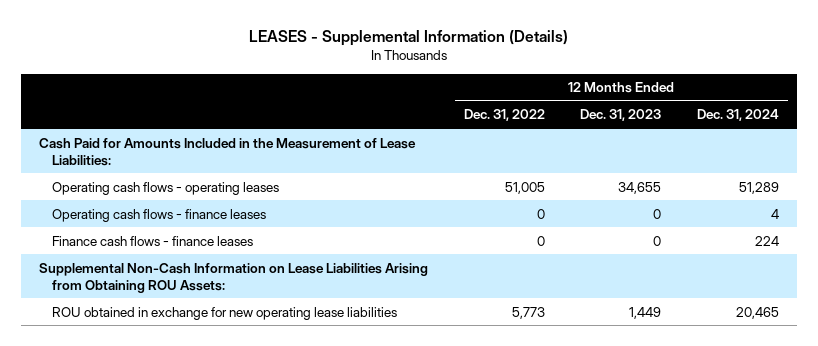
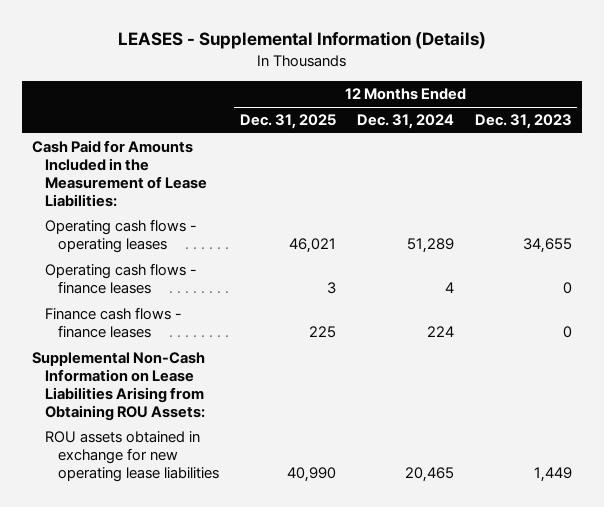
[463,109,545,122] Dec. 31, 2022 -> none
none -> [239,114,336,130] Dec. 31, 2025
[51,306,397,320] ROU obtained in exchange for new operating lease liabilities -> [44,431,219,482] ROU assets obtained in exchange for new operating lease liabilities

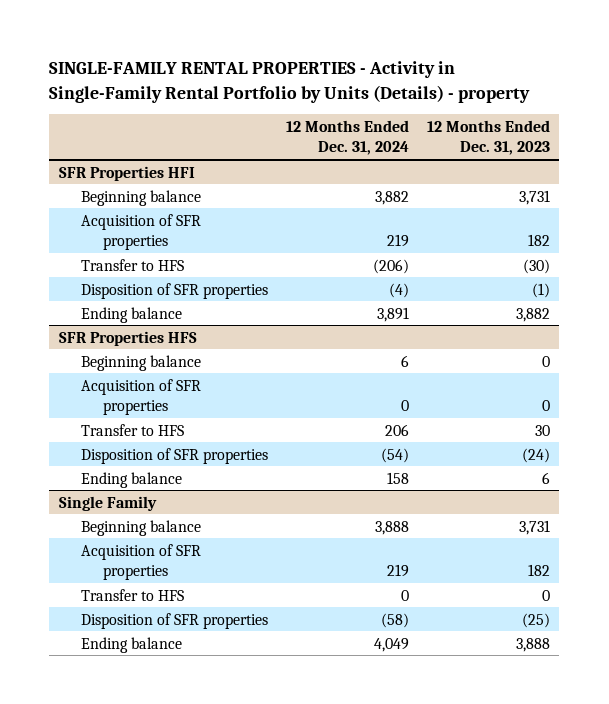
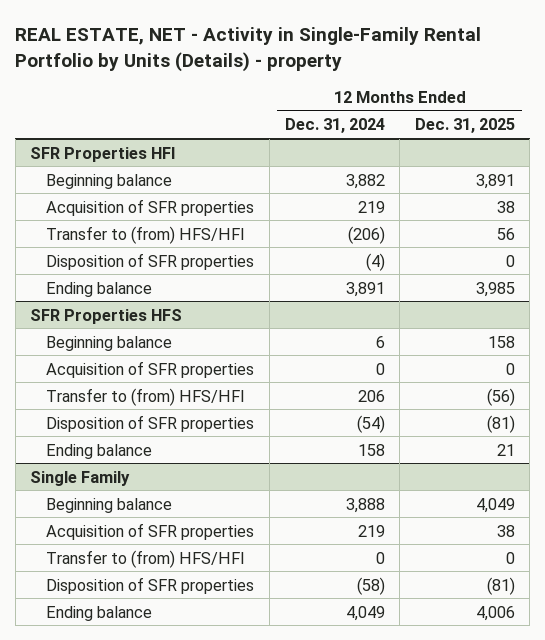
[49,60,531,103] SINGLE-FAMILY RENTAL PROPERTIES - Activity in Single-Family Rental Portfolio by Units (Details) - property -> [15,27,482,72] REAL ESTATE, NET - Activity in Single-Family Rental Portfolio by Units (Details) - property
[427,120,551,156] 12 Months Ended Dec. 31, 2023 -> none
none -> [414,118,515,134] Dec. 31, 2025
[80,258,184,271] Transfer to HFS -> [46,225,246,244] Transfer to (from) HFS/HFI
[80,423,184,436] Transfer to HFS -> [46,387,246,406] Transfer to (from) HFS/HFI
[80,588,184,601] Transfer to HFS -> [46,549,246,568] Transfer to (from) HFS/HFI

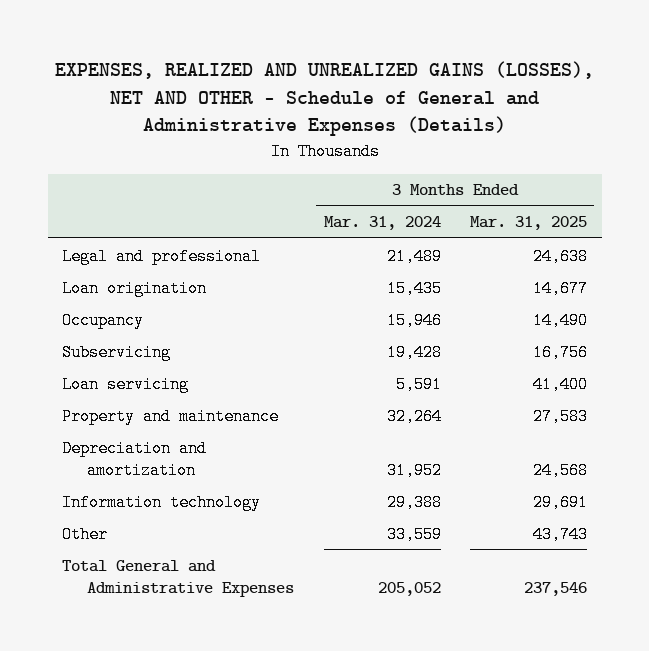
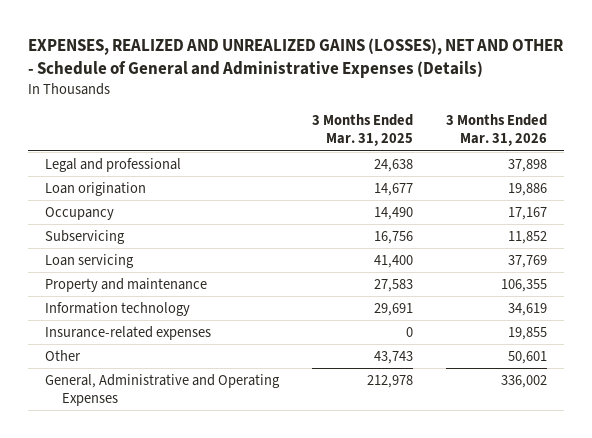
[323,216,441,231] Mar. 31, 2024 -> none
none -> [446,114,548,147] 3 Months Ended Mar. 31, 2026
[62,439,208,479] Depreciation and amortization -> none
none -> [44,326,211,341] Insurance-related expenses
[62,559,295,597] Total General and Administrative Expenses -> [44,374,280,407] General, Administrative and Operating Expenses
[524,581,588,596] 237,546 -> [366,375,413,389] 212,978

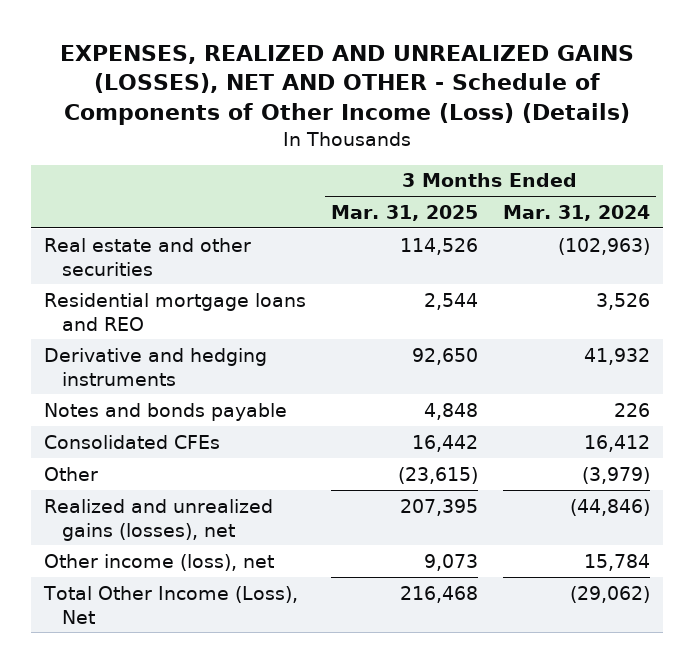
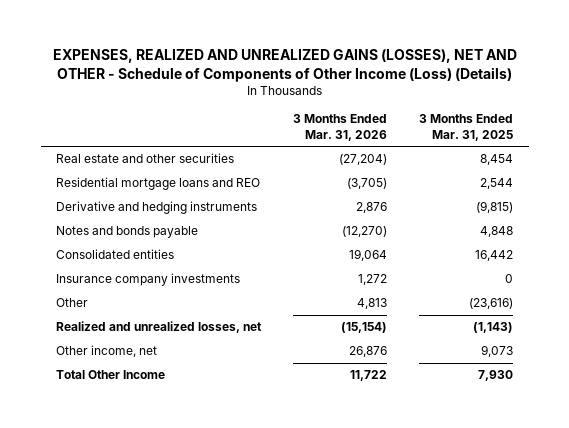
[503,205,651,222] Mar. 31, 2024 -> none
none -> [293,114,388,141] 3 Months Ended Mar. 31, 2026
[399,237,478,255] 114,526 -> [479,154,513,166] 8,454
[411,347,478,365] 92,650 -> [475,201,513,214] (9,815)
[43,434,220,449] Consolidated CFEs -> [56,249,175,260] Consolidated entities
none -> [56,273,241,287] Insurance company investments
[397,466,478,484] (23,615) -> [468,298,513,310] (23,616)
[43,498,273,541] Realized and unrealized gains (losses), net -> [56,321,263,334] Realized and unrealized losses, net
[399,498,478,516] 207,395 -> [472,322,513,334] (1,143)
[43,553,274,571] Other income (loss), net -> [56,345,158,358] Other income, net
[42,585,298,624] Total Other Income (Loss), Net -> [56,370,166,380] Total Other Income
[399,585,478,603] 216,468 -> [477,370,513,382] 7,930

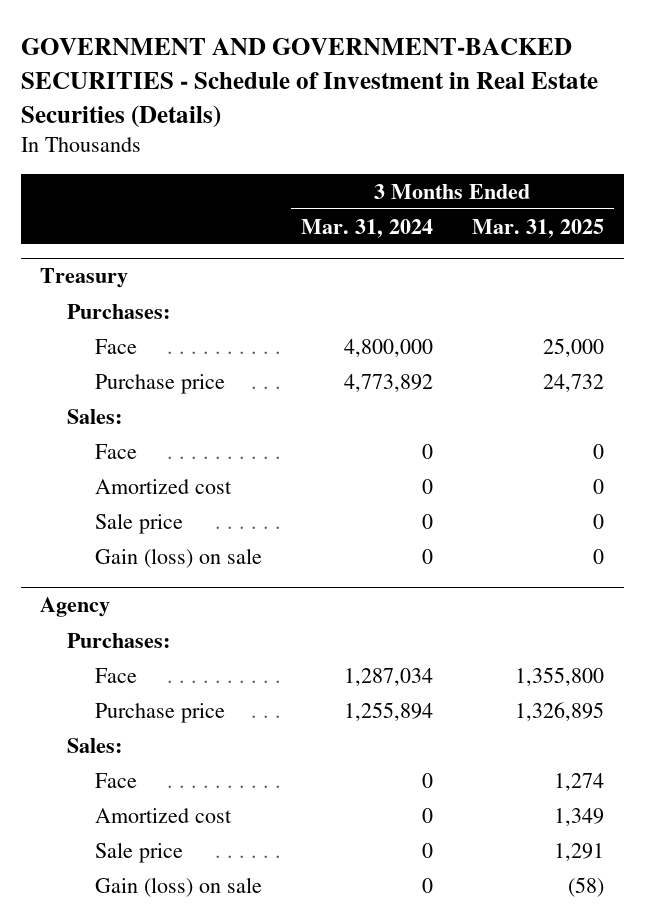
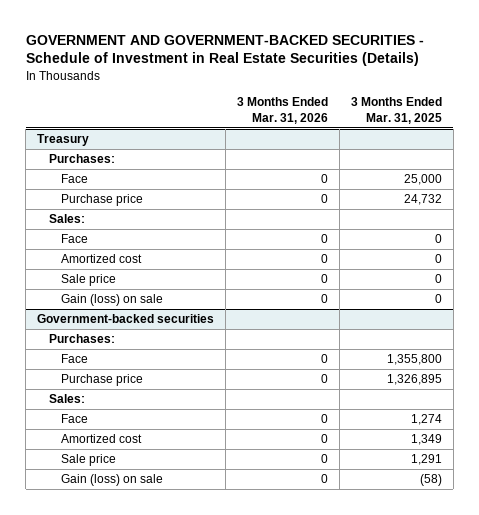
[300,218,433,238] Mar. 31, 2024 -> none
none -> [237,97,329,124] 3 Months Ended Mar. 31, 2026
[40,597,111,618] Agency -> [37,314,215,324] Government-backed securities

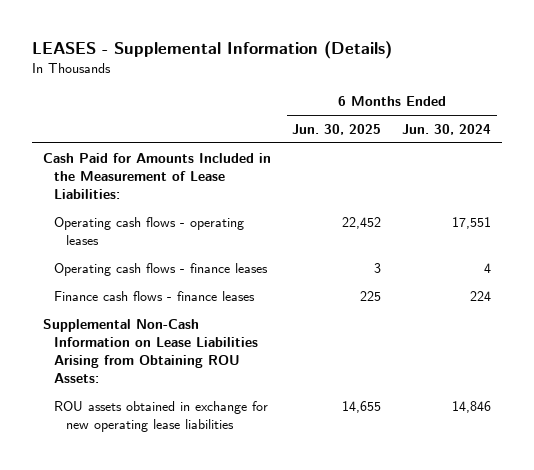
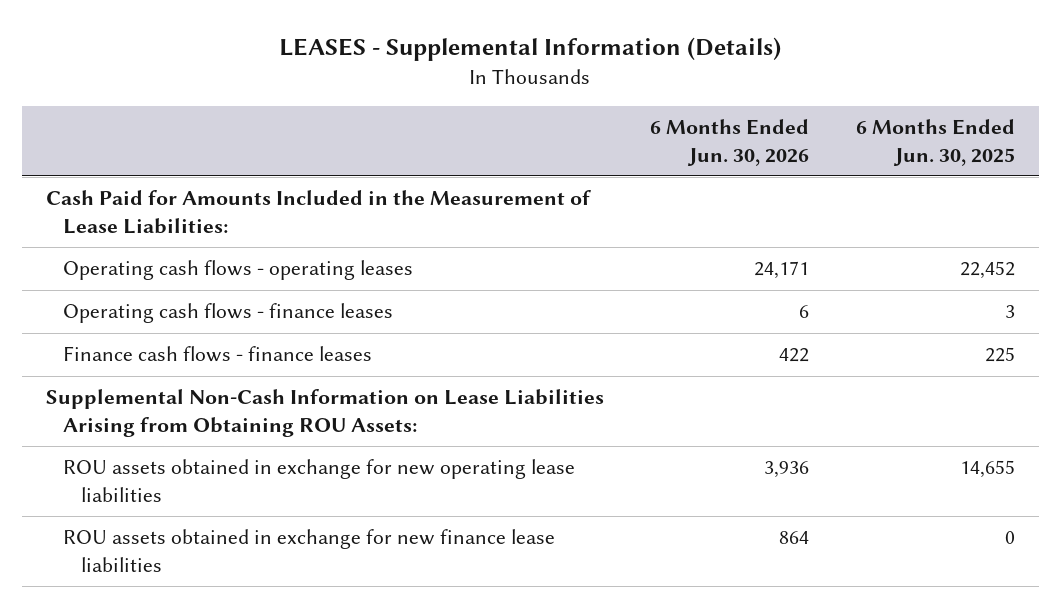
[402,124,492,136] Jun. 30, 2024 -> none
none -> [650,118,810,166] 6 Months Ended Jun. 30, 2026
none -> [63,529,556,572] ROU assets obtained in exchange for new finance lease liabilities

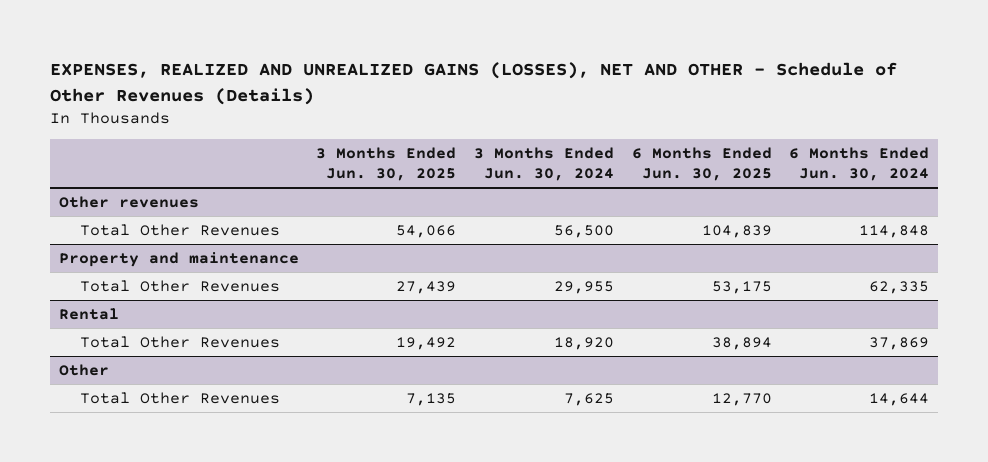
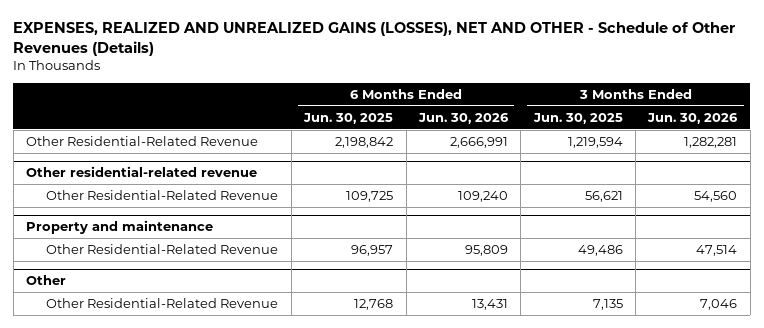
[474,147,615,182] 3 Months Ended Jun. 30, 2024 -> none
[789,147,930,182] 6 Months Ended Jun. 30, 2024 -> none
none -> [417,112,509,124] Jun. 30, 2026
none -> [647,112,739,124] Jun. 30, 2026
[79,223,280,236] Total Other Revenues -> none
none -> [26,135,259,146] Other Residential-Related Revenue
[58,195,199,208] Other revenues -> [26,165,258,177] Other residential-related revenue
none -> [46,189,279,200] Other Residential-Related Revenue
[79,279,280,292] Total Other Revenues -> none
[58,307,119,320] Rental -> none
[79,335,280,348] Total Other Revenues -> none
none -> [46,243,279,254] Other Residential-Related Revenue
[79,391,280,404] Total Other Revenues -> none
none -> [46,297,279,308] Other Residential-Related Revenue

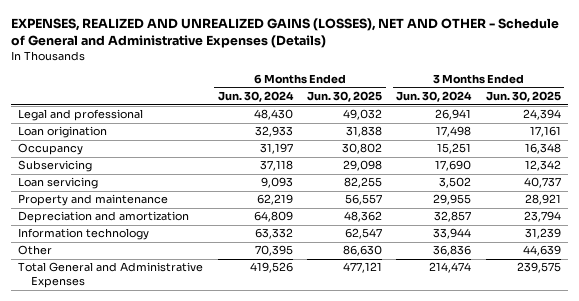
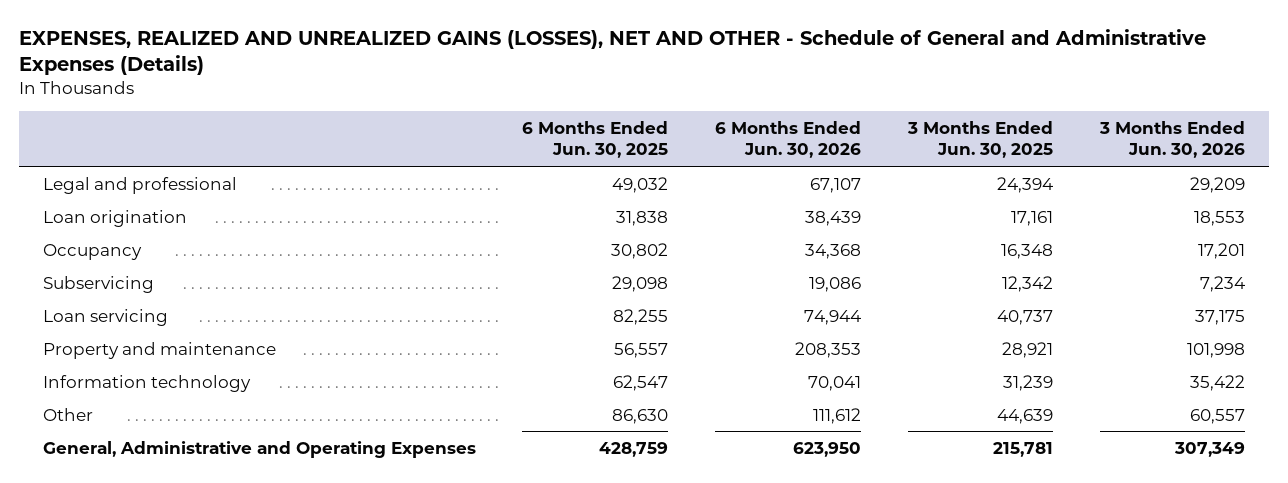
[217,91,294,103] Jun. 30, 2024 -> none
[396,91,473,103] Jun. 30, 2024 -> none
none -> [715,120,862,159] 6 Months Ended Jun. 30, 2026
none -> [1099,120,1246,159] 3 Months Ended Jun. 30, 2026
[18,211,190,224] Depreciation and amortization -> none
[18,262,204,289] Total General and Administrative Expenses -> [42,440,476,458] General, Administrative and Operating Expenses
[343,262,383,274] 477,121 -> [599,441,669,457] 428,759
[516,262,561,274] 239,575 -> [993,441,1054,457] 215,781

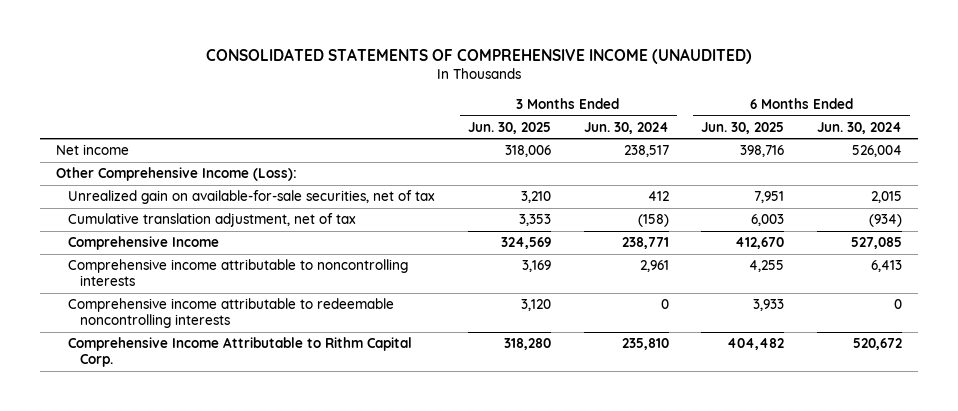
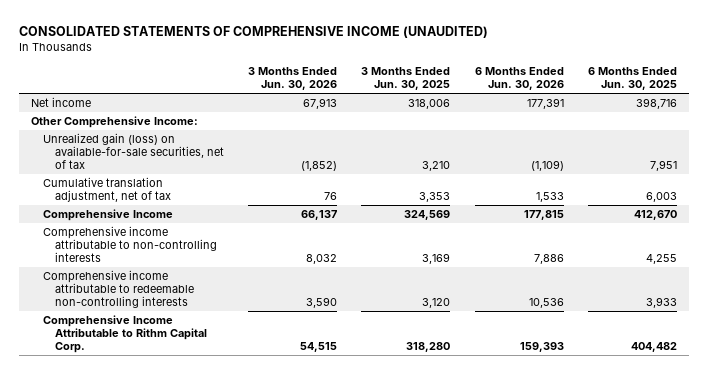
[583,121,669,134] Jun. 30, 2024 -> none
[817,121,903,134] Jun. 30, 2024 -> none
none -> [248,67,338,91] 3 Months Ended Jun. 30, 2026
none -> [474,67,564,91] 6 Months Ended Jun. 30, 2026
[56,167,298,182] Other Comprehensive Income (Loss): -> [31,116,199,129] Other Comprehensive Income:
[68,190,436,205] Unrealized gain on available-for-sale securities, net of tax -> [43,133,225,170] Unrealized gain (loss) on available-for-sale securities, net of tax
[68,259,409,286] Comprehensive income attributable to noncontrolling interests -> [43,226,218,263] Comprehensive income attributable to non-controlling interests
[68,298,395,328] Comprehensive income attributable to redeemable noncontrolling interests -> [43,270,195,309] Comprehensive income attributable to redeemable non-controlling interests

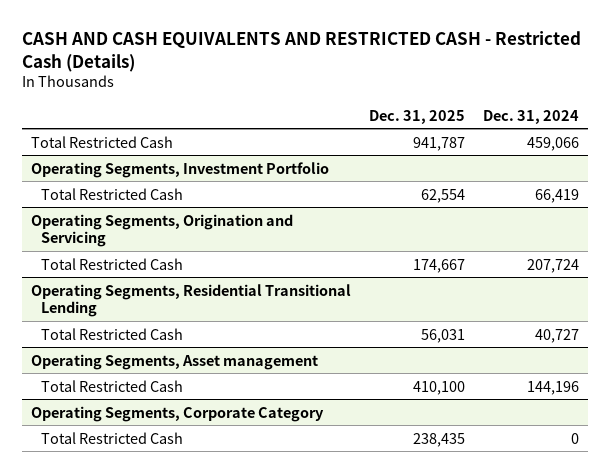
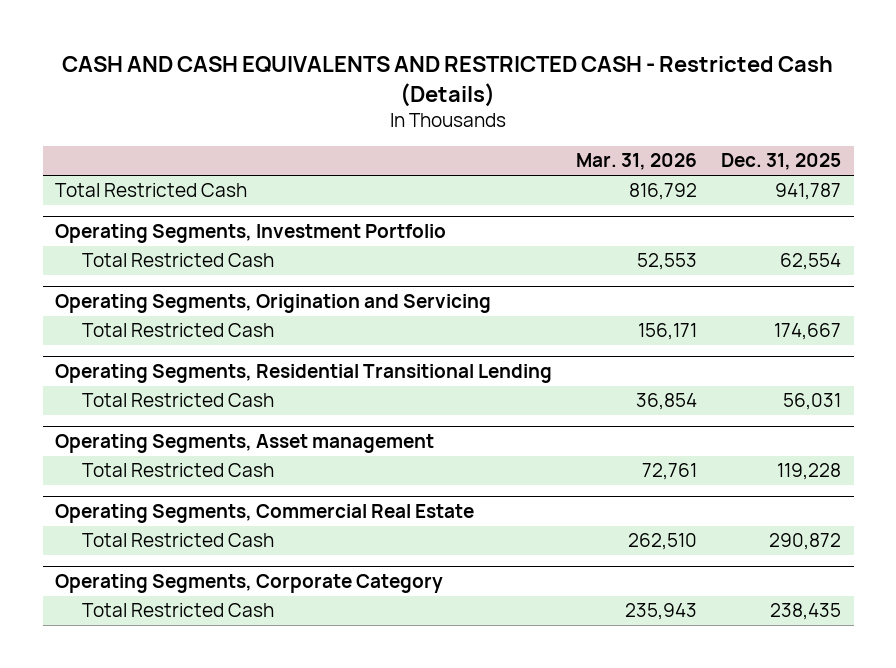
[483,109,580,124] Dec. 31, 2024 -> none
none -> [576,153,698,171] Mar. 31, 2026
[413,380,466,395] 410,100 -> [777,463,842,481] 119,228
none -> [54,504,474,524] Operating Segments, Commercial Real Estate
none -> [81,533,274,548] Total Restricted Cash

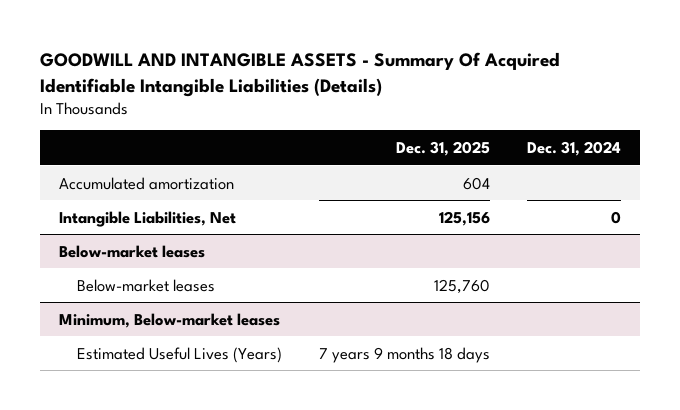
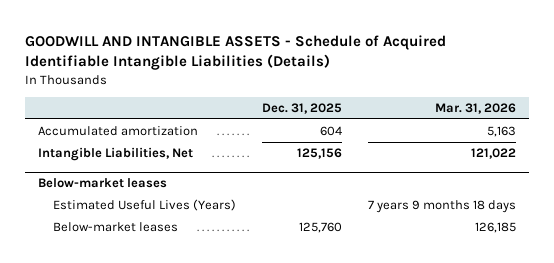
[40,51,561,97] GOODWILL AND INTANGIBLE ASSETS - Summary Of Acquired Identifiable Intangible Liabilities (Details) -> [25,34,447,70] GOODWILL AND INTANGIBLE ASSETS - Schedule of Acquired Identifiable Intangible Liabilities (Details)
[527,140,622,156] Dec. 31, 2024 -> none
none -> [434,102,516,114] Mar. 31, 2026
none -> [53,199,237,212] Estimated Useful Lives (Years)
[58,312,280,328] Minimum, Below-market leases -> none
[77,346,283,363] Estimated Useful Lives (Years) -> none

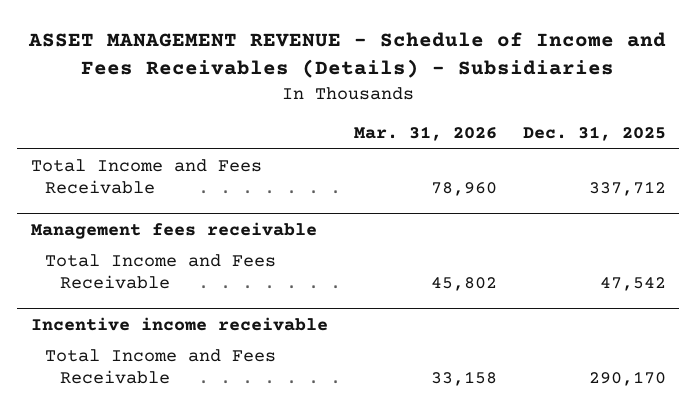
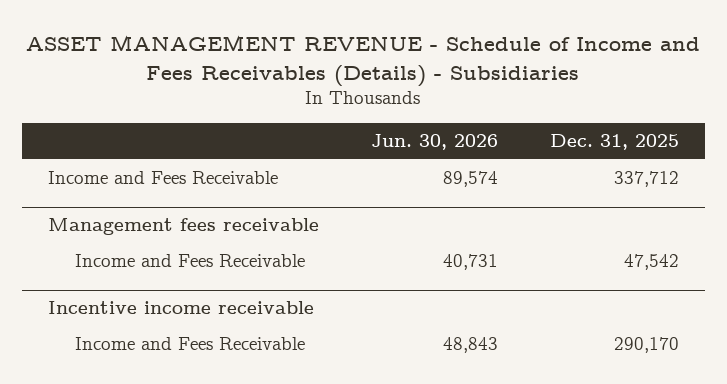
[353,126,497,142] Mar. 31, 2026 -> none
none -> [370,134,498,151] Jun. 30, 2026
[30,159,262,194] Total Income and Fees Receivable -> [48,171,279,185] Income and Fees Receivable
[45,254,277,289] Total Income and Fees Receivable -> [75,254,306,268] Income and Fees Receivable
[45,349,277,384] Total Income and Fees Receivable -> [75,337,306,351] Income and Fees Receivable

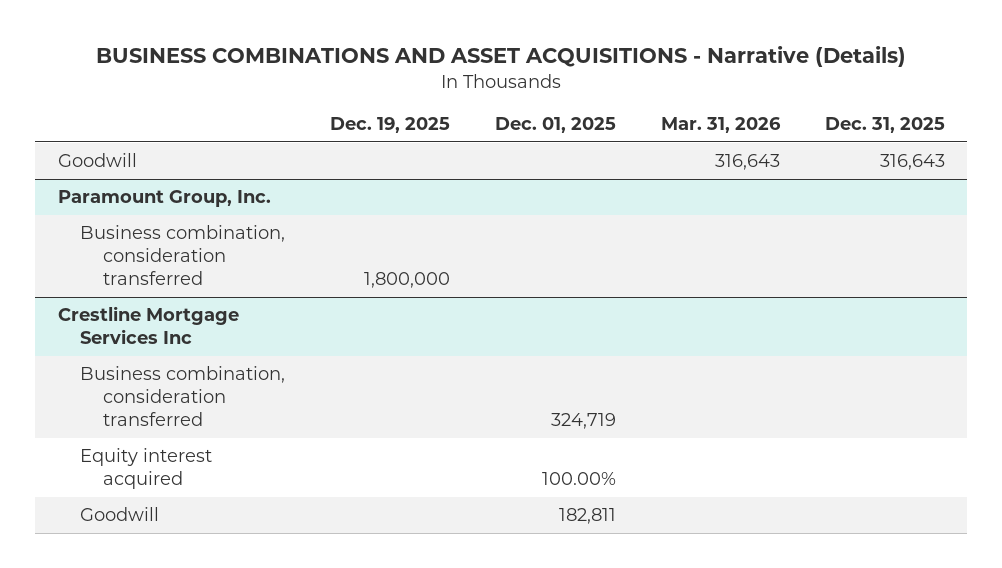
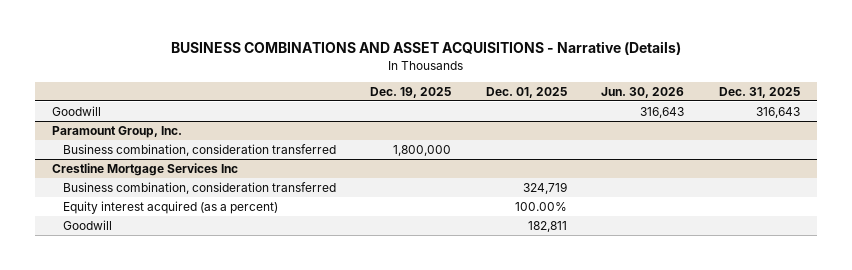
[660,117,781,134] Mar. 31, 2026 -> none
none -> [601,86,685,98] Jun. 30, 2026
[80,448,213,490] Equity interest acquired -> [62,200,278,214] Equity interest acquired (as a percent)

